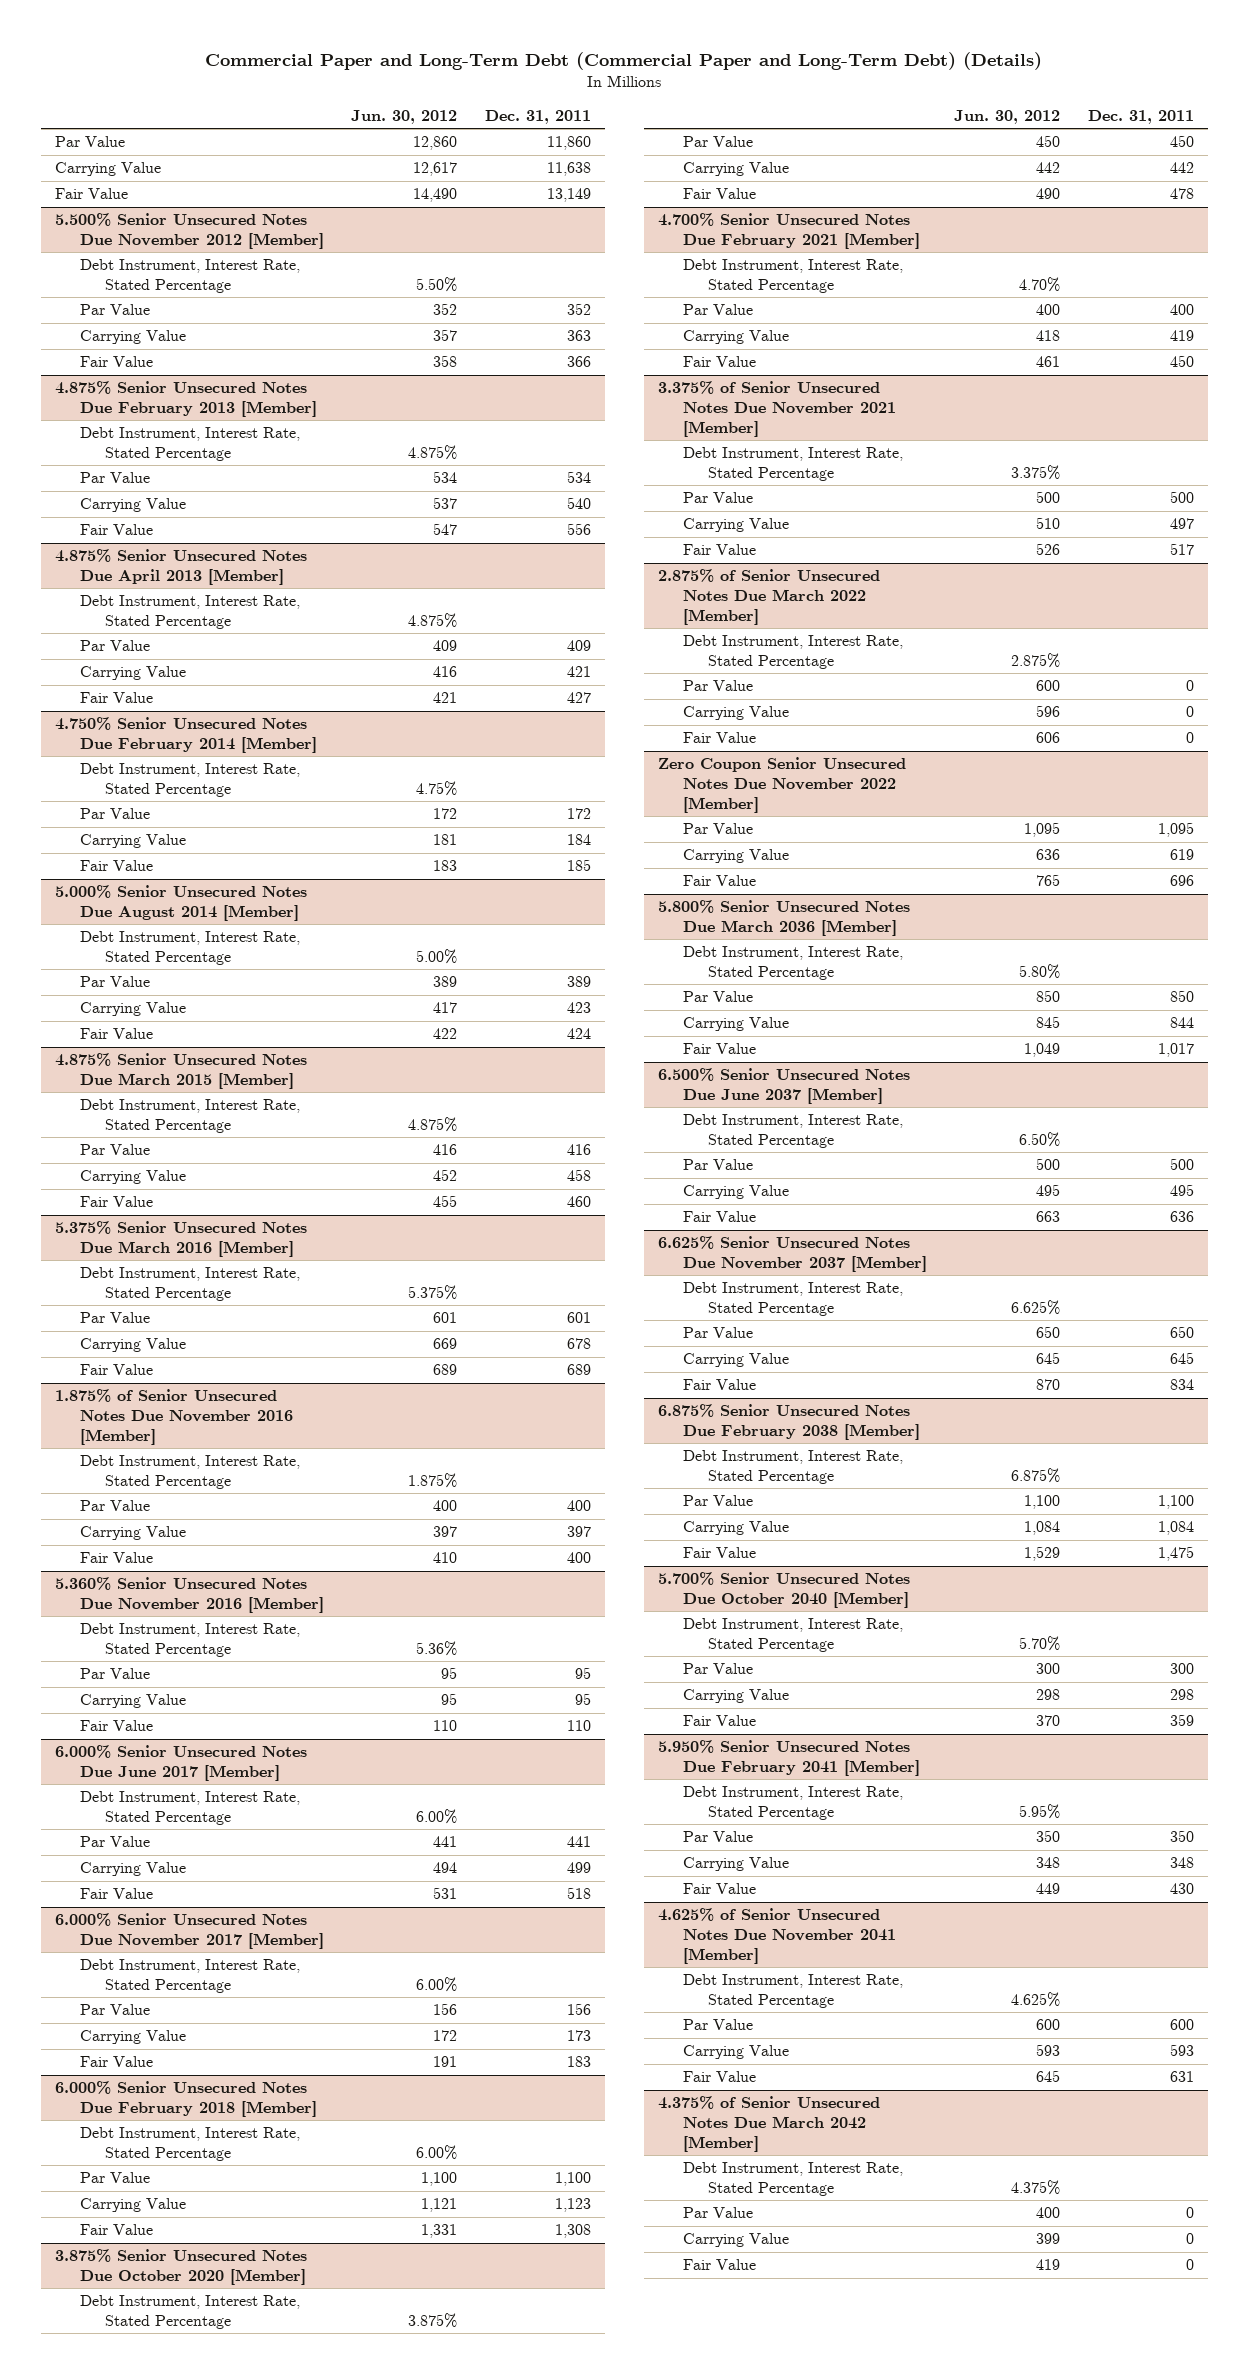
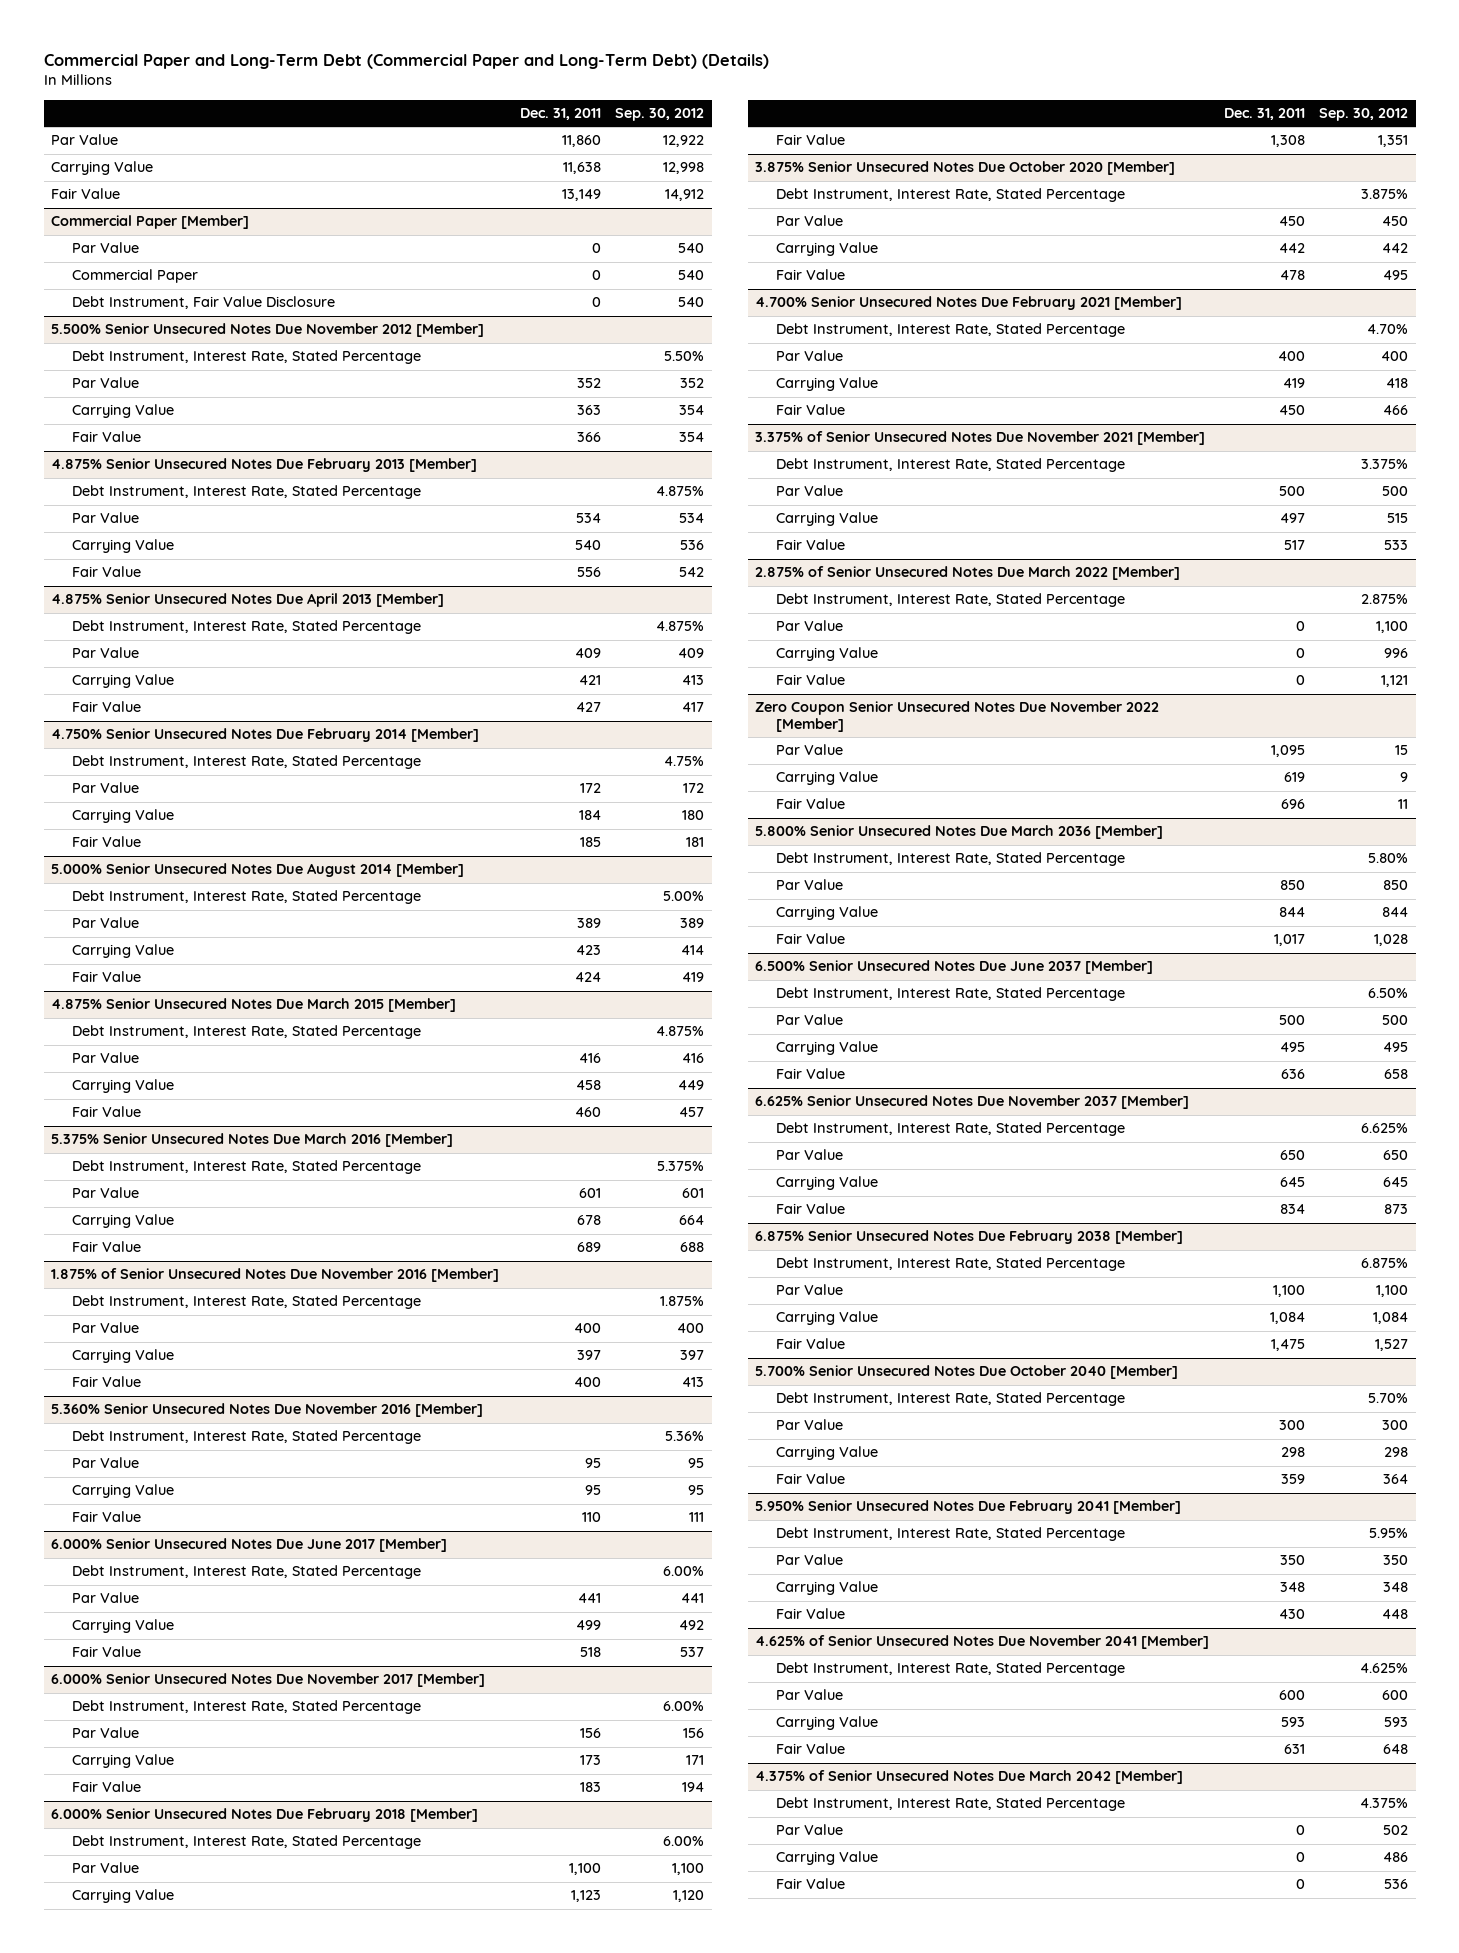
[351,110,458,125] Jun. 30, 2012 -> none
none -> [615,107,705,121] Sep. 30, 2012
none -> [50,215,249,230] Commercial Paper [Member]
none -> [71,242,139,254] Par Value
none -> [71,269,198,284] Commercial Paper
none -> [71,296,335,310] Debt Instrument, Fair Value Disclosure

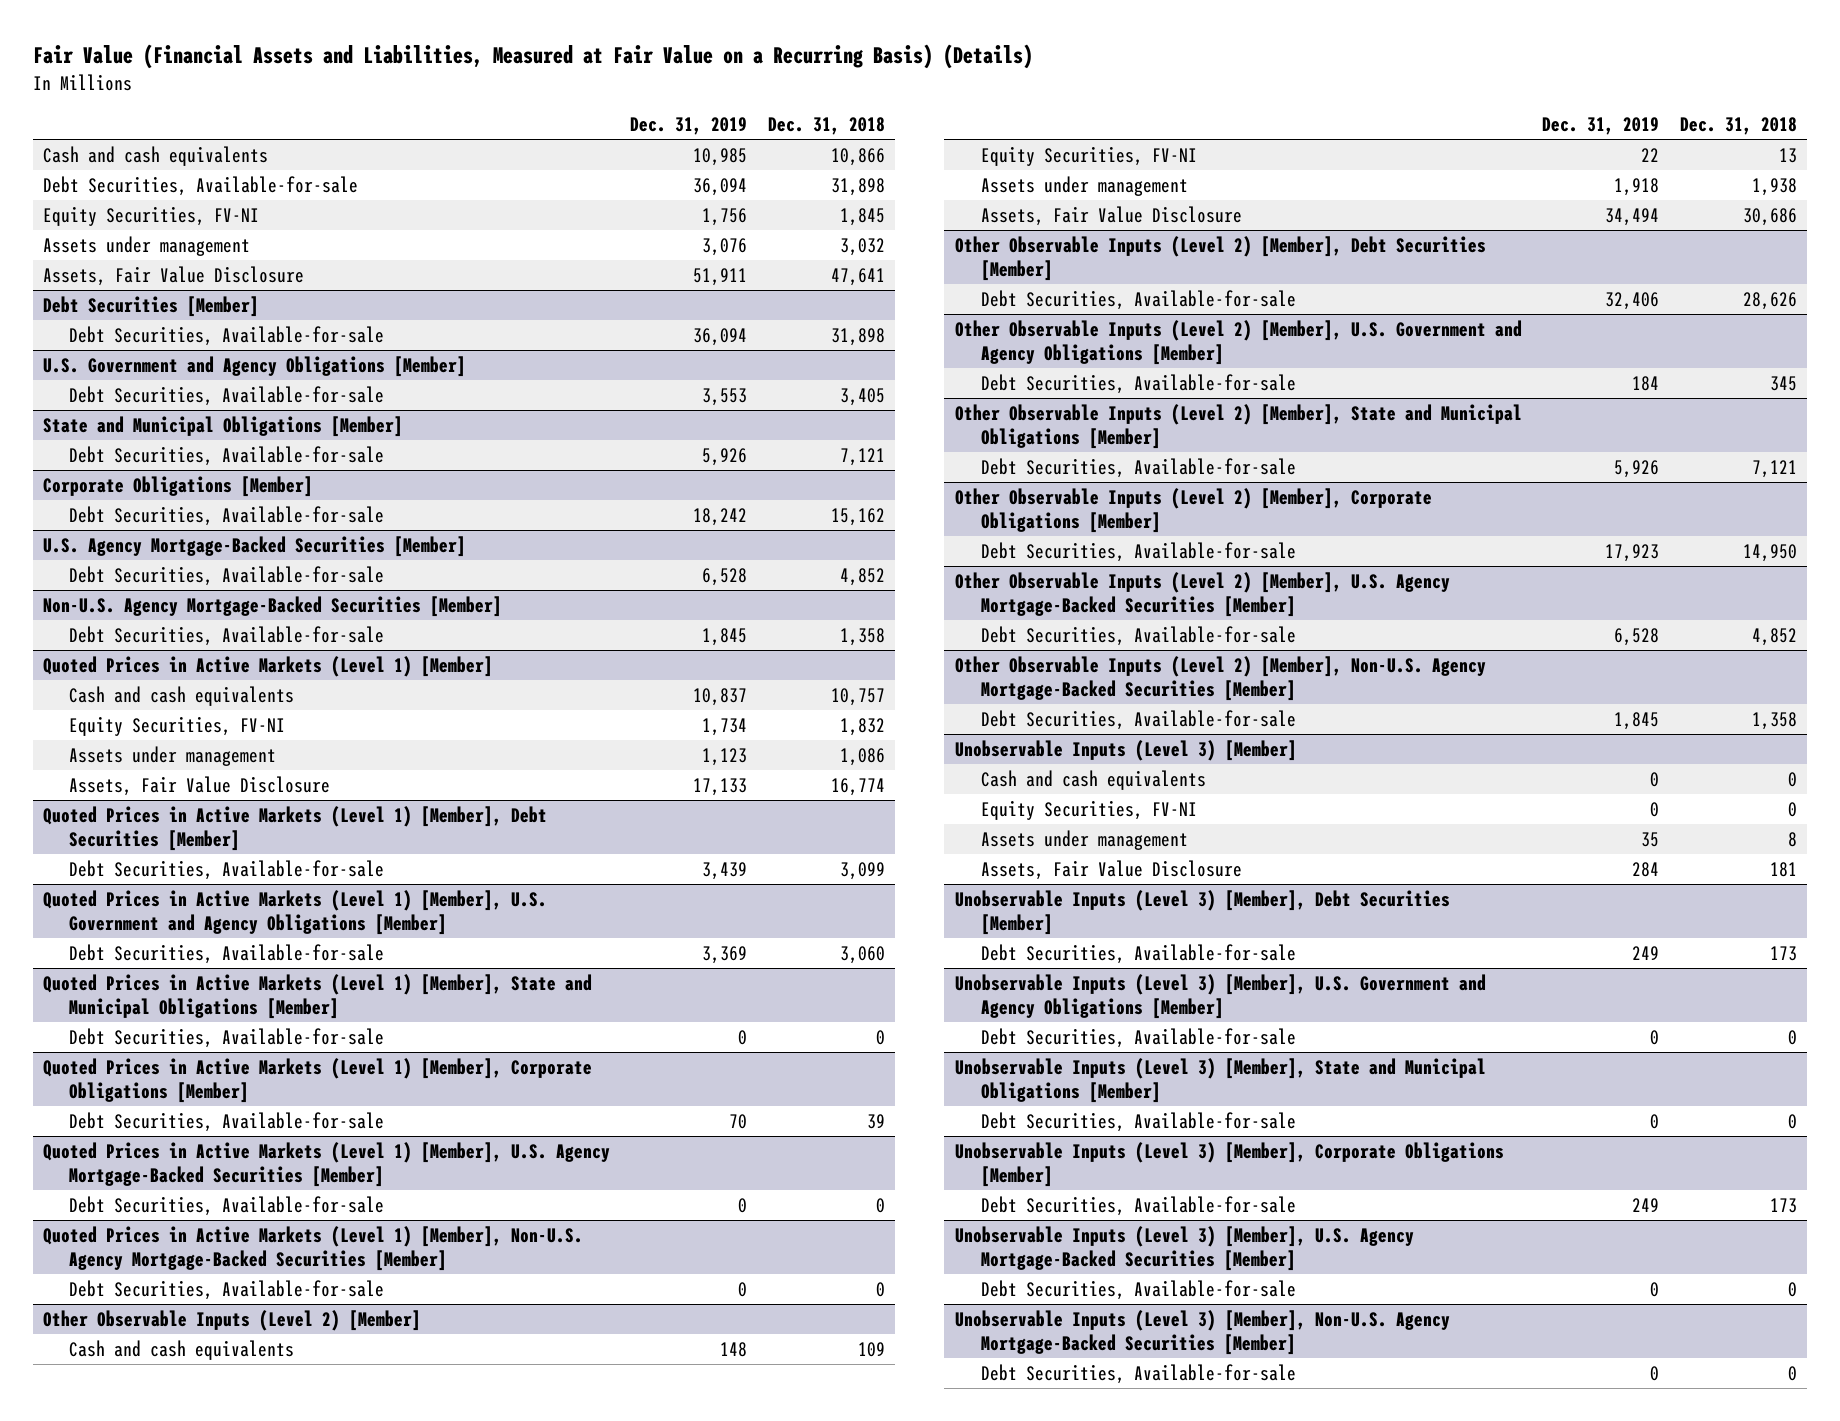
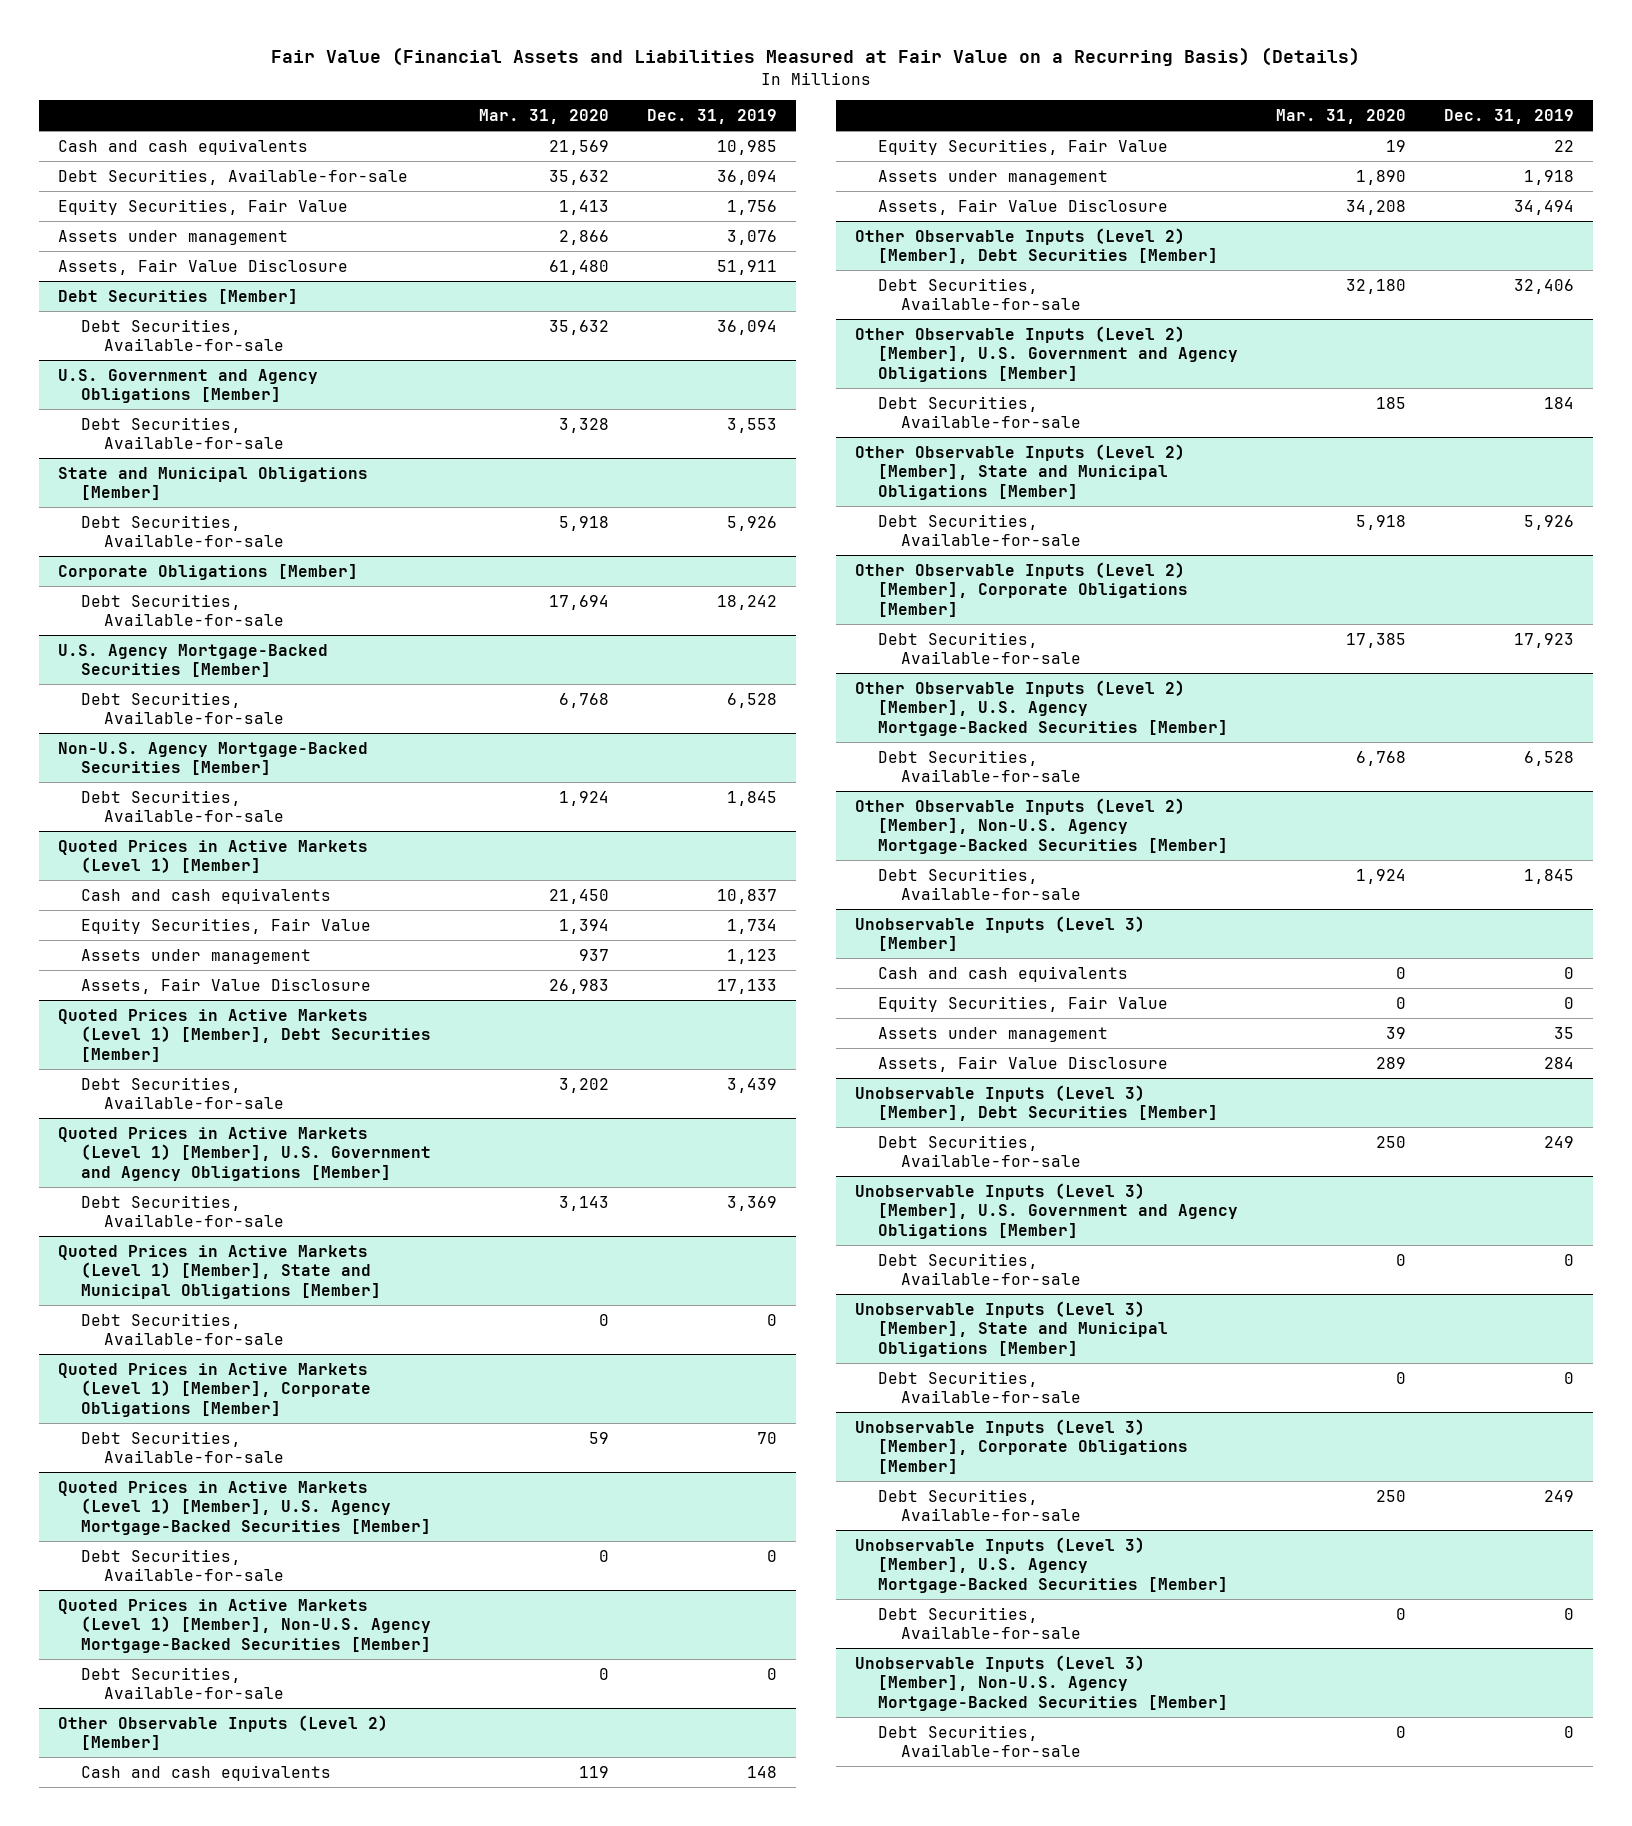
[32,44,1033,70] Fair Value (Financial Assets and Liabilities, Measured at Fair Value on a Recurring Basis) (Details) -> [271,47,1361,67] Fair Value (Financial Assets and Liabilities Measured at Fair Value on a Recurring Basis) (Details)
[768,117,886,136] Dec. 31, 2018 -> none
none -> [479,109,610,125] Mar. 31, 2020
[42,205,259,226] Equity Securities, FV-NI -> [58,198,349,215] Equity Securities, Fair Value
[69,715,286,736] Equity Securities, FV-NI -> [81,917,372,934] Equity Securities, Fair Value
[981,145,1198,166] Equity Securities, FV-NI -> none
none -> [877,138,1168,155] Equity Securities, Fair Value
[981,799,1198,820] Equity Securities, FV-NI -> none
none -> [877,995,1168,1012] Equity Securities, Fair Value

